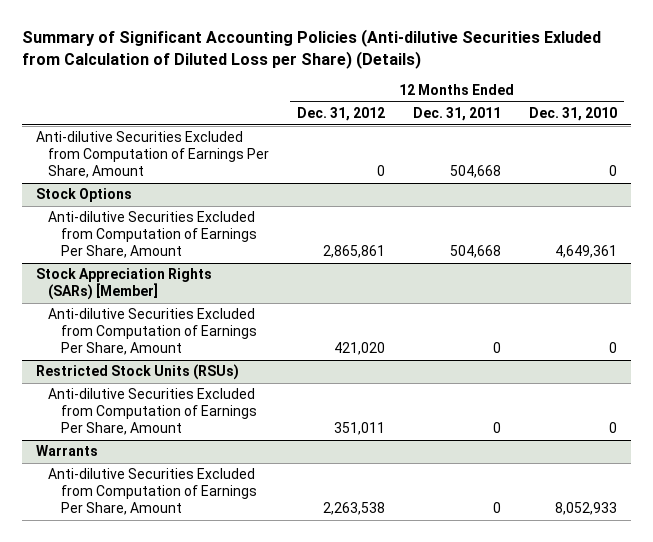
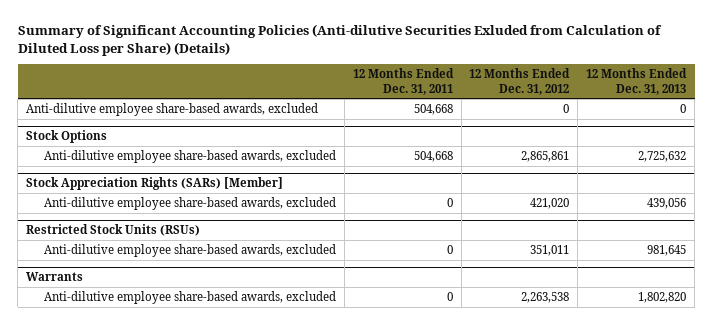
[528,107,617,122] Dec. 31, 2010 -> none
none -> [586,68,688,95] 12 Months Ended Dec. 31, 2013
[35,131,270,179] Anti-dilutive Securities Excluded from Computation of Earnings Per Share, Amount -> [26,102,319,116] Anti-dilutive employee share-based awards, excluded
[48,211,258,259] Anti-dilutive Securities Excluded from Computation of Earnings Per Share, Amount -> [43,149,336,163] Anti-dilutive employee share-based awards, excluded
[48,308,258,356] Anti-dilutive Securities Excluded from Computation of Earnings Per Share, Amount -> [43,196,336,210] Anti-dilutive employee share-based awards, excluded
[48,388,258,436] Anti-dilutive Securities Excluded from Computation of Earnings Per Share, Amount -> [43,243,336,257] Anti-dilutive employee share-based awards, excluded
[48,468,258,516] Anti-dilutive Securities Excluded from Computation of Earnings Per Share, Amount -> [43,290,336,304] Anti-dilutive employee share-based awards, excluded

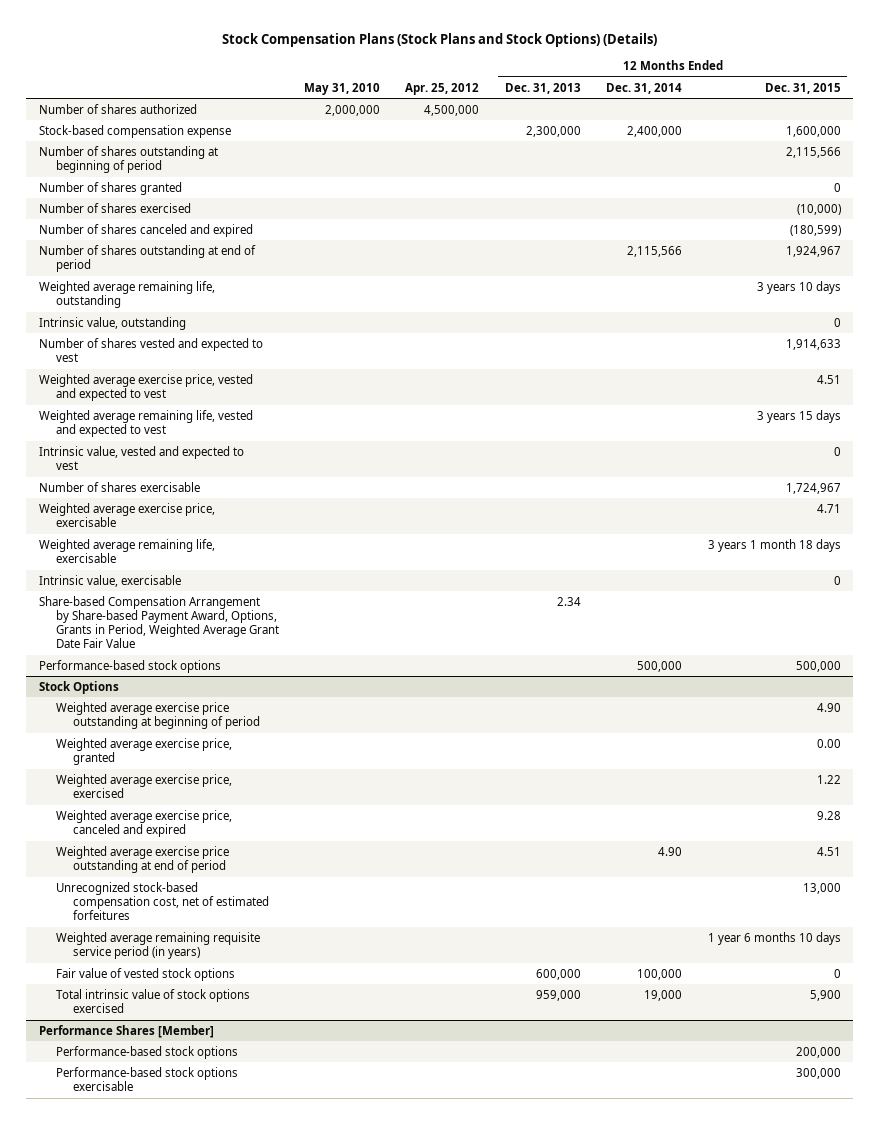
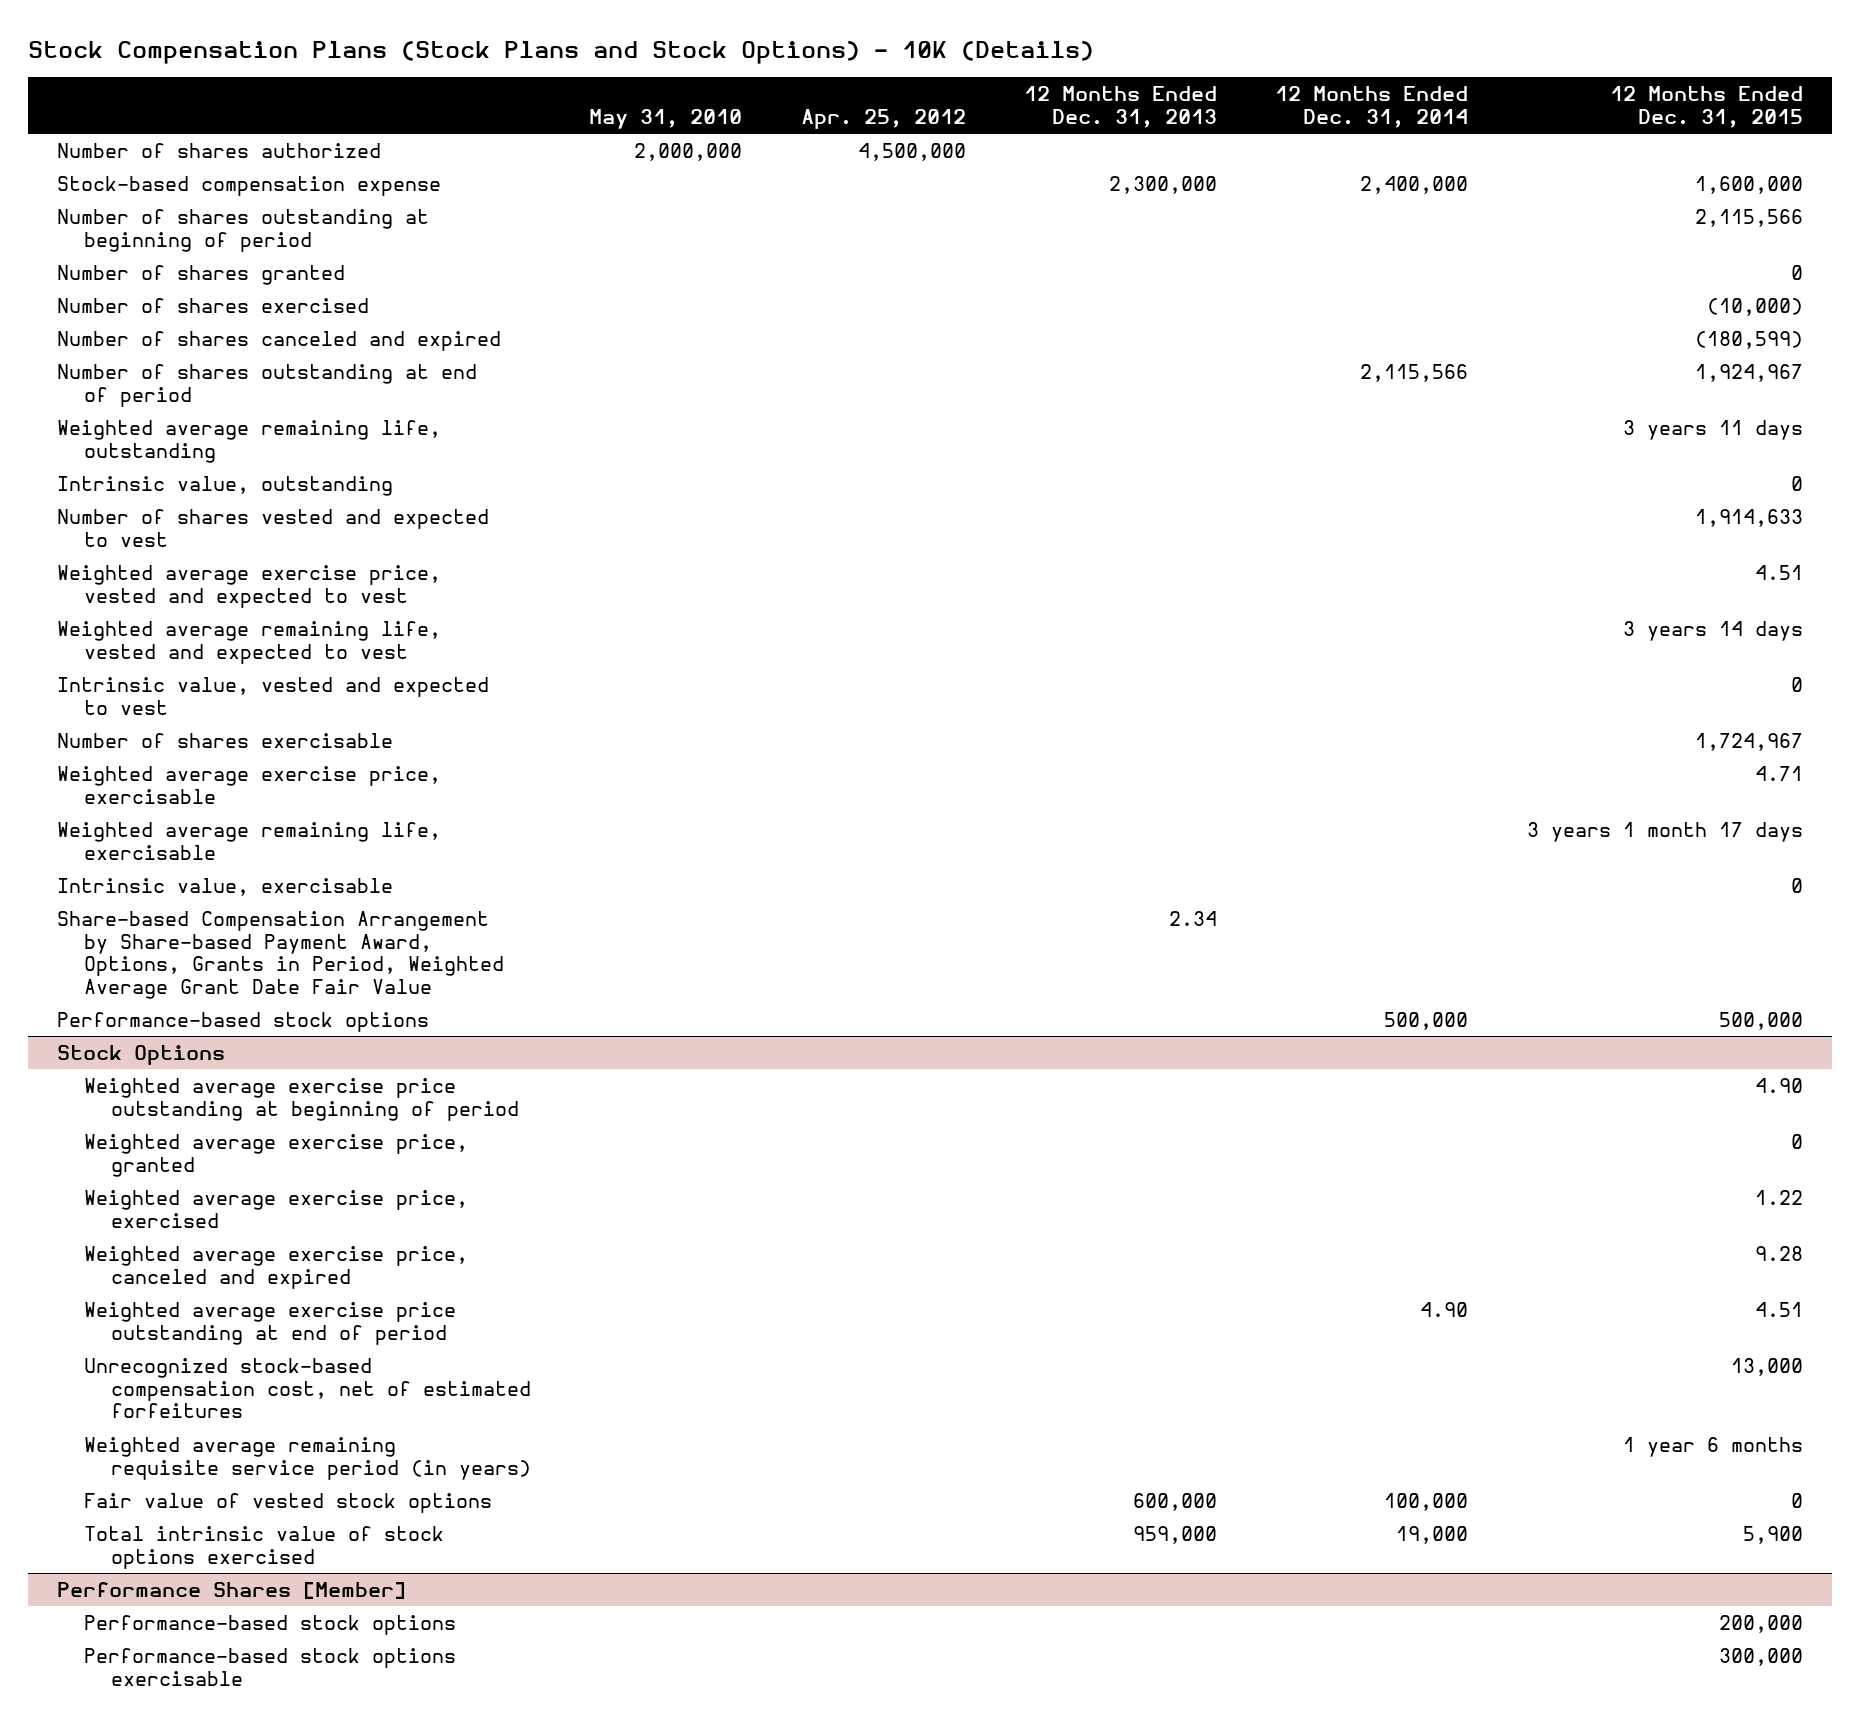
[221,33,657,48] Stock Compensation Plans (Stock Plans and Stock Options) (Details) -> [27,40,1094,64] Stock Compensation Plans (Stock Plans and Stock Options) - 10K (Details)
[756,280,841,294] 3 years 10 days -> [1622,419,1803,440] 3 years 11 days
[756,409,841,423] 3 years 15 days -> [1622,620,1803,641] 3 years 14 days
[707,538,841,552] 3 years 1 month 18 days -> [1526,821,1803,842] 3 years 1 month 17 days
[816,738,841,748] 0.00 -> [1790,1133,1803,1149] 0
[707,931,841,945] 1 year 6 months 10 days -> [1622,1436,1803,1457] 1 year 6 months

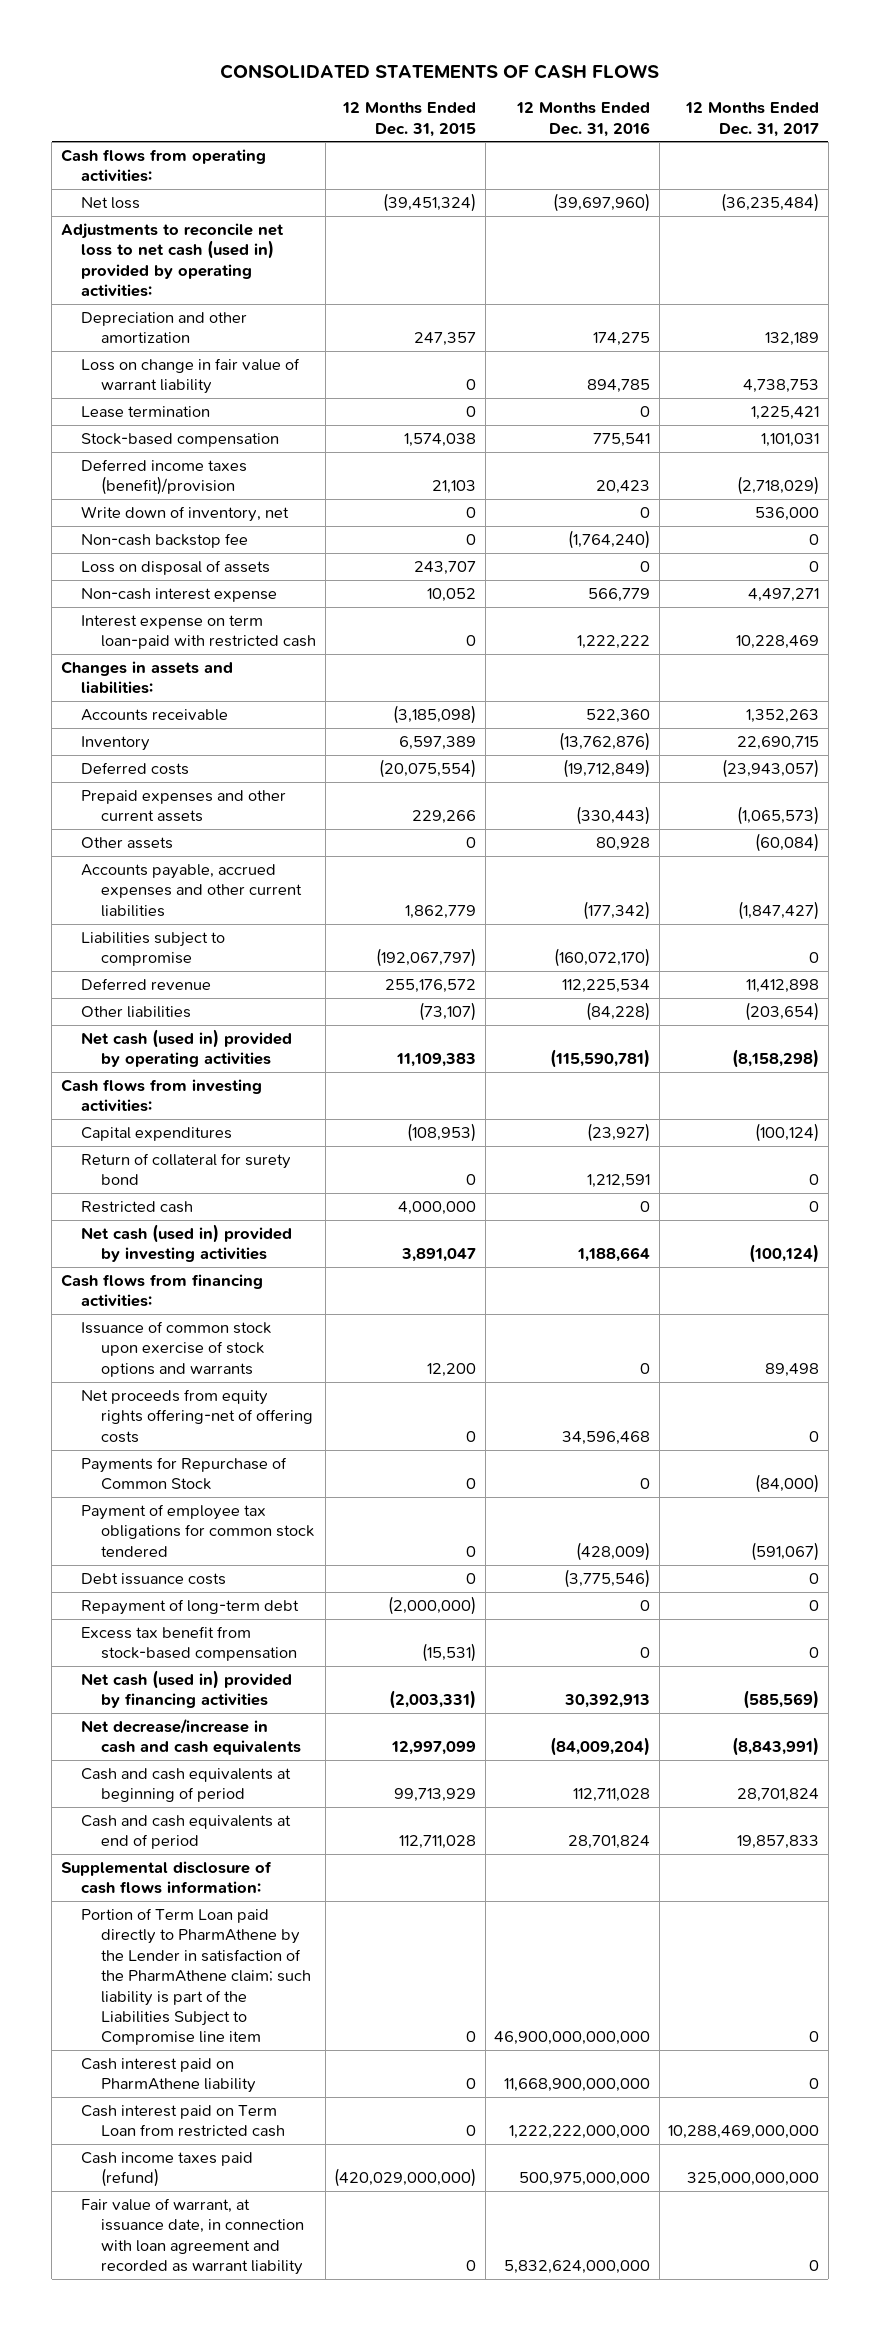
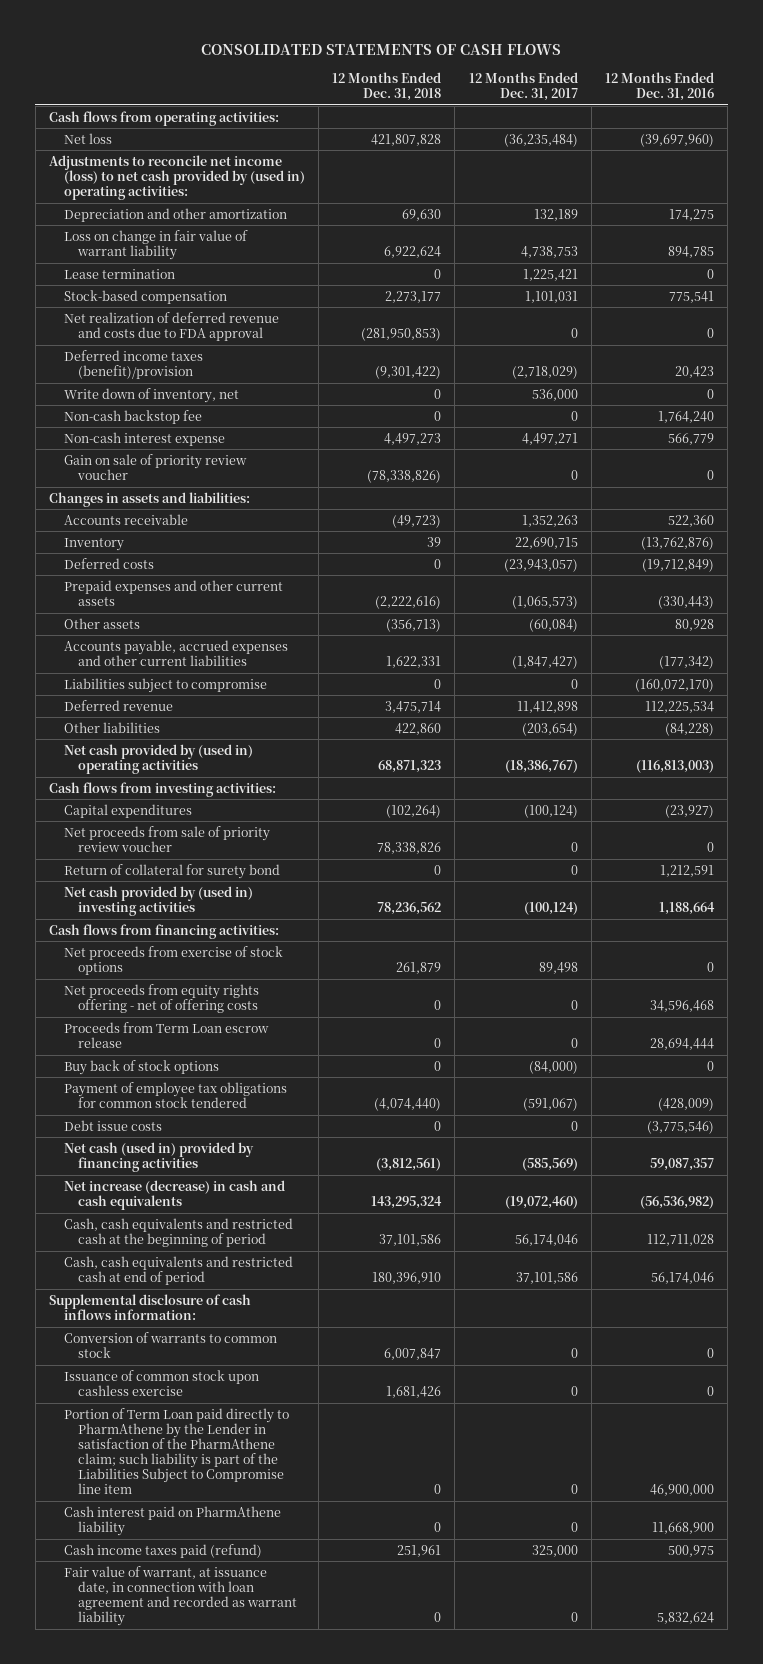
[342,102,477,137] 12 Months Ended Dec. 31, 2015 -> none
none -> [332,72,442,102] 12 Months Ended Dec. 31, 2018
[60,223,284,298] Adjustments to reconcile net loss to net cash (used in) provided by operating activities: -> [48,154,305,201] Adjustments to reconcile net income (loss) to net cash provided by (used in) operating activities:
none -> [63,311,279,341] Net realization of deferred revenue and costs due to FDA approval
[80,560,270,576] Loss on disposal of assets -> none
[568,530,651,550] (1,764,240) -> [658,410,715,423] 1,764,240
[80,615,316,650] Interest expense on term loan-paid with restricted cash -> none
none -> [63,453,247,480] Gain on sale of priority review voucher
[80,1029,292,1068] Net cash (used in) provided by operating activities -> [63,743,253,774] Net cash provided by (used in) operating activities
[550,1049,651,1069] (115,590,781) -> [636,759,715,773] (116,813,003)
[732,1049,820,1069] (8,158,298) -> [504,759,578,773] (18,386,767)
none -> [63,825,270,852] Net proceeds from sale of priority review voucher
[80,1201,193,1214] Restricted cash -> none
[80,1224,292,1263] Net cash (used in) provided by investing activities -> [63,885,253,916] Net cash provided by (used in) investing activities
[80,1321,271,1377] Issuance of common stock upon exercise of stock options and warrants -> [63,945,283,975] Net proceeds from exercise of stock options
[80,1389,313,1443] Net proceeds from equity rights offering-net of offering costs -> [63,983,259,1013] Net proceeds from equity rights offering - net of offering costs
none -> [63,1021,269,1048] Proceeds from Term Loan escrow release
[80,1457,287,1491] Payments for Repurchase of Common Stock -> [63,1059,219,1075] Buy back of stock options
[80,1599,299,1616] Repayment of long-term debt -> none
[80,1626,297,1662] Excess tax benefit from stock-based compensation -> none
[80,2105,285,2138] Cash interest paid on Term Loan from restricted cash -> none
[80,1573,226,1586] Debt issuance costs -> [63,1119,162,1131] Debt issue costs
[564,1694,651,1709] 30,392,913 -> [650,1157,715,1171] 59,087,357
[80,1718,301,1756] Net decrease/increase in cash and cash equivalents -> [63,1179,285,1210] Net increase (decrease) in cash and cash equivalents
[550,1737,651,1757] (84,009,204) -> [640,1195,715,1209] (56,536,982)
[732,1737,820,1757] (8,843,991) -> [504,1195,578,1209] (19,072,460)
[80,1768,291,1803] Cash and cash equivalents at beginning of period -> [63,1217,293,1247] Cash, cash equivalents and restricted cash at the beginning of period
[737,1788,820,1803] 28,701,824 -> [514,1233,578,1246] 56,174,046
[80,1815,291,1850] Cash and cash equivalents at end of period -> [63,1255,293,1285] Cash, cash equivalents and restricted cash at end of period
[568,1835,651,1850] 28,701,824 -> [651,1271,715,1284] 56,174,046
[737,1835,820,1850] 19,857,833 -> [515,1271,578,1284] 37,101,586
[60,1861,272,1895] Supplemental disclosure of cash flows information: -> [48,1293,251,1320] Supplemental disclosure of cash inflows information:
none -> [63,1331,277,1358] Conversion of warrants to common stock
none -> [63,1369,259,1396] Issuance of common stock upon cashless exercise
[494,2031,651,2046] 46,900,000,000,000 -> [650,1484,715,1497] 46,900,000
[504,2078,651,2093] 11,668,900,000,000 -> [652,1521,715,1534] 11,668,900
[519,2172,651,2187] 500,975,000,000 -> [668,1544,715,1557] 500,975
[687,2172,820,2187] 325,000,000,000 -> [531,1544,578,1557] 325,000
[504,2260,651,2275] 5,832,624,000,000 -> [657,1612,715,1625] 5,832,624

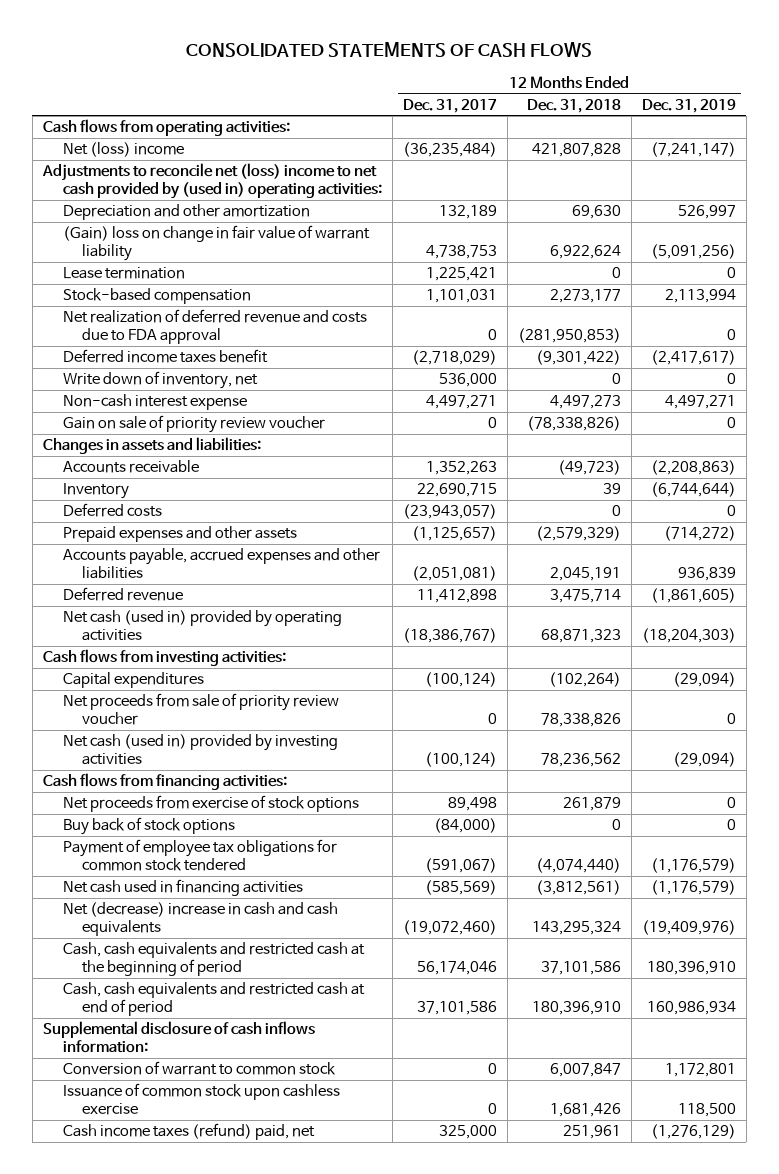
[605,72,715,102] 12 Months Ended Dec. 31, 2016 -> none
none -> [641,98,736,113] Dec. 31, 2019
[63,132,112,144] Net loss -> [62,142,184,158] Net (loss) income
[48,154,305,201] Adjustments to reconcile net income (loss) to net cash provided by (used in) operating activities: -> [42,163,382,200] Adjustments to reconcile net (loss) income to net cash provided by (used in) operating activities:
[63,229,248,260] Loss on change in fair value of warrant liability -> [62,225,370,262] (Gain) loss on change in fair value of warrant liability
[63,349,203,379] Deferred income taxes (benefit)/provision -> [62,349,268,364] Deferred income taxes benefit
[63,409,202,424] Non-cash backstop fee -> none
[63,617,140,629] Other assets -> none
[63,677,267,693] Liabilities subject to compromise -> none
[63,579,283,606] Prepaid expenses and other current assets -> [62,526,297,543] Prepaid expenses and other assets
[375,595,442,609] (2,222,616) -> [535,526,621,542] (2,579,329)
[511,595,578,609] (1,065,573) -> [411,526,497,542] (1,125,657)
[63,639,288,666] Accounts payable, accrued expenses and other current liabilities -> [62,548,380,580] Accounts payable, accrued expenses and other liabilities
[386,655,442,668] 1,622,331 -> [549,567,621,582] 2,045,191
[511,655,578,669] (1,847,427) -> [411,566,497,582] (2,051,081)
[63,721,160,733] Other liabilities -> none
[63,743,253,774] Net cash provided by (used in) operating activities -> [62,610,342,642] Net cash (used in) provided by operating activities
[63,863,280,879] Return of collateral for surety bond -> none
[63,885,253,916] Net cash provided by (used in) investing activities -> [62,734,338,766] Net cash (used in) provided by investing activities
[63,983,259,1013] Net proceeds from equity rights offering - net of offering costs -> none
[63,1021,269,1048] Proceeds from Term Loan escrow release -> none
[63,1119,162,1131] Debt issue costs -> none
[63,1141,254,1172] Net cash (used in) provided by financing activities -> [62,879,303,897] Net cash used in financing activities
[63,1179,285,1210] Net increase (decrease) in cash and cash equivalents -> [62,902,338,937] Net (decrease) increase in cash and cash equivalents
[63,1331,277,1358] Conversion of warrants to common stock -> [62,1061,336,1076] Conversion of warrant to common stock
[63,1407,289,1495] Portion of Term Loan paid directly to PharmAthene by the Lender in satisfaction of the PharmAthene claim; such liability is part of the Liabilities Subject to Compromise line item -> none
[63,1505,281,1536] Cash interest paid on PharmAthene liability -> none
[63,1565,298,1627] Fair value of warrant, at issuance date, in connection with loan agreement and recorded as warrant liability -> none
[63,1543,262,1558] Cash income taxes paid (refund) -> [62,1123,315,1141] Cash income taxes (refund) paid, net

